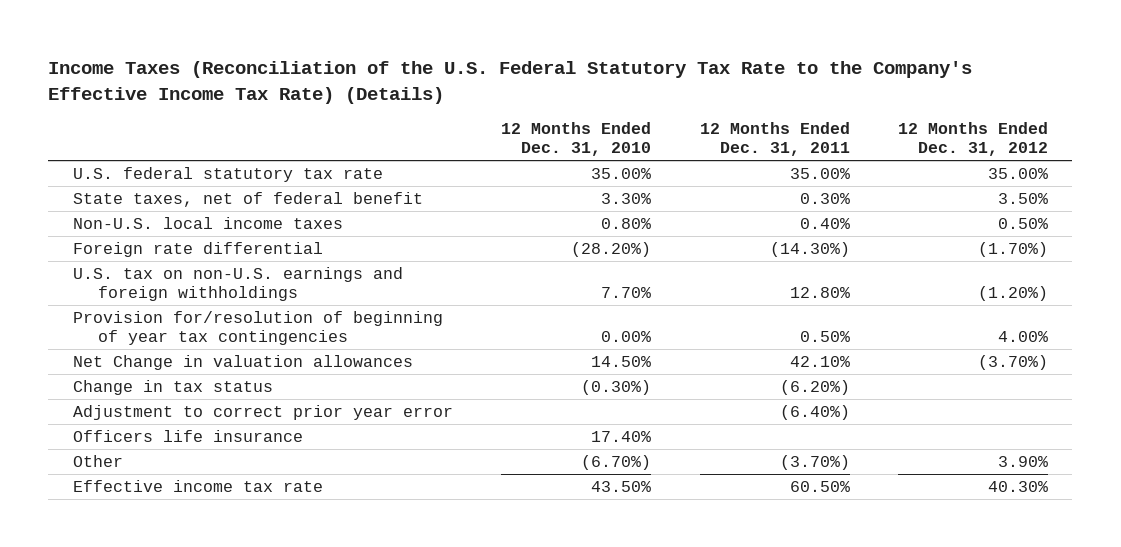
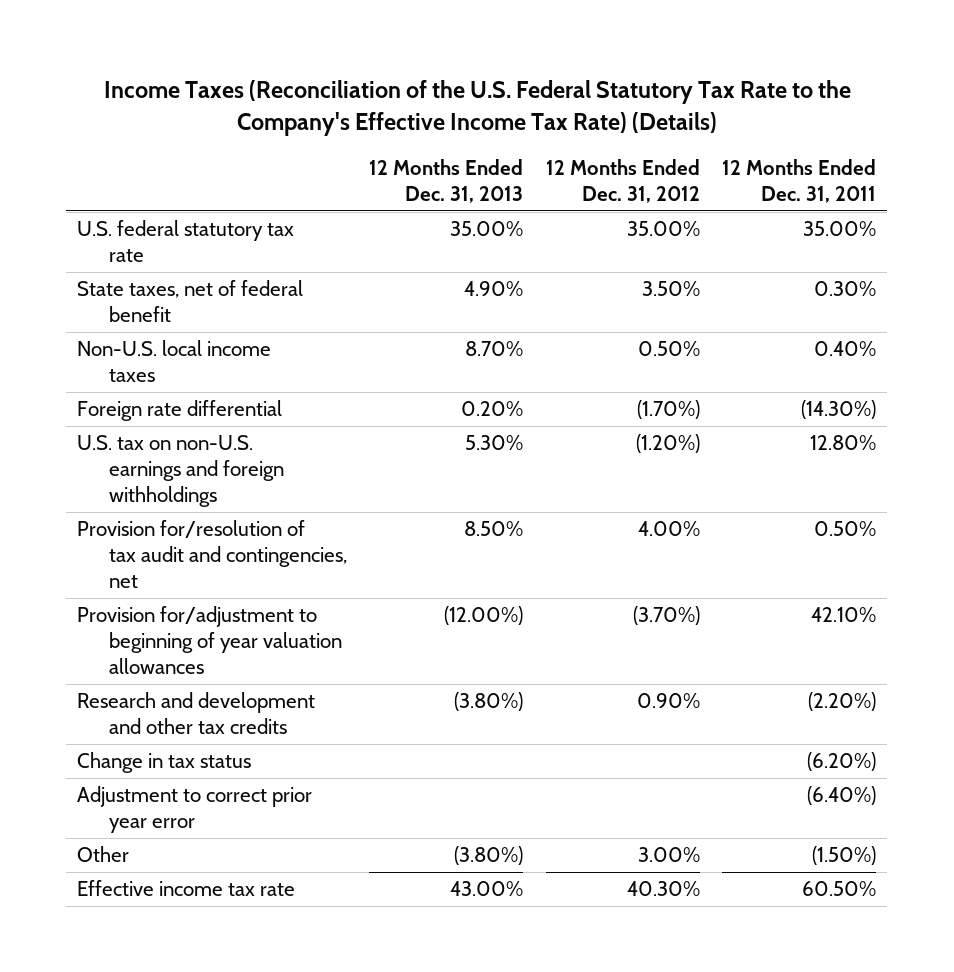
[501,121,652,157] 12 Months Ended Dec. 31, 2010 -> none
none -> [369,159,524,204] 12 Months Ended Dec. 31, 2013
[72,310,443,346] Provision for/resolution of beginning of year tax contingencies -> [77,520,347,589] Provision for/resolution of tax audit and contingencies, net
[72,354,413,370] Net Change in valuation allowances -> [77,606,342,675] Provision for/adjustment to beginning of year valuation allowances
none -> [77,692,316,735] Research and development and other tax credits
[72,429,303,442] Officers life insurance -> none
[779,454,850,470] (3.70%) -> [812,846,877,866] (1.50%)
[998,455,1049,467] 3.90% -> [637,847,700,863] 3.00%

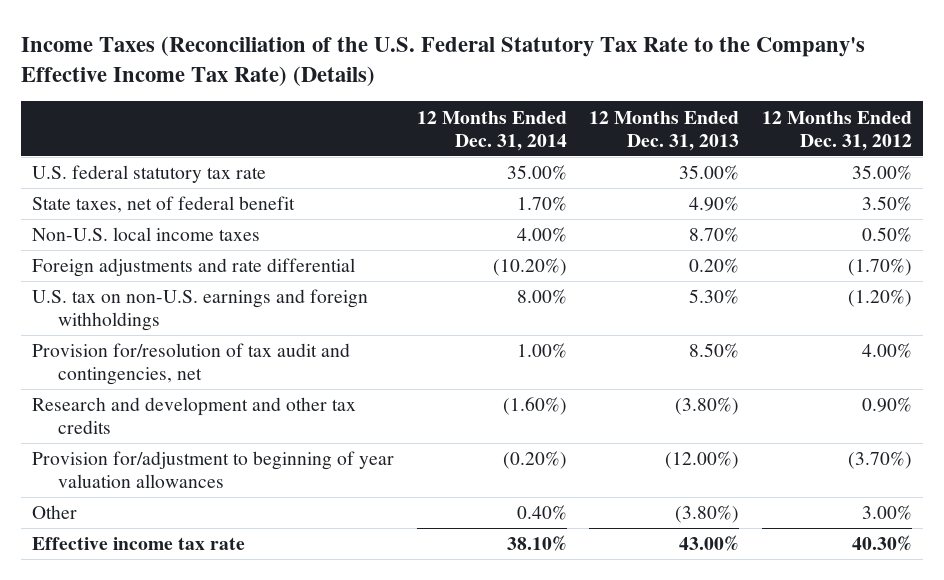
[722,159,877,204] 12 Months Ended Dec. 31, 2011 -> none
none -> [416,110,567,151] 12 Months Ended Dec. 31, 2014
[77,400,283,422] Foreign rate differential -> [32,258,356,278] Foreign adjustments and rate differential
[77,752,252,774] Change in tax status -> none
[77,786,313,834] Adjustment to correct prior year error -> none
[77,606,342,675] Provision for/adjustment to beginning of year valuation allowances -> [32,451,395,489] Provision for/adjustment to beginning of year valuation allowances

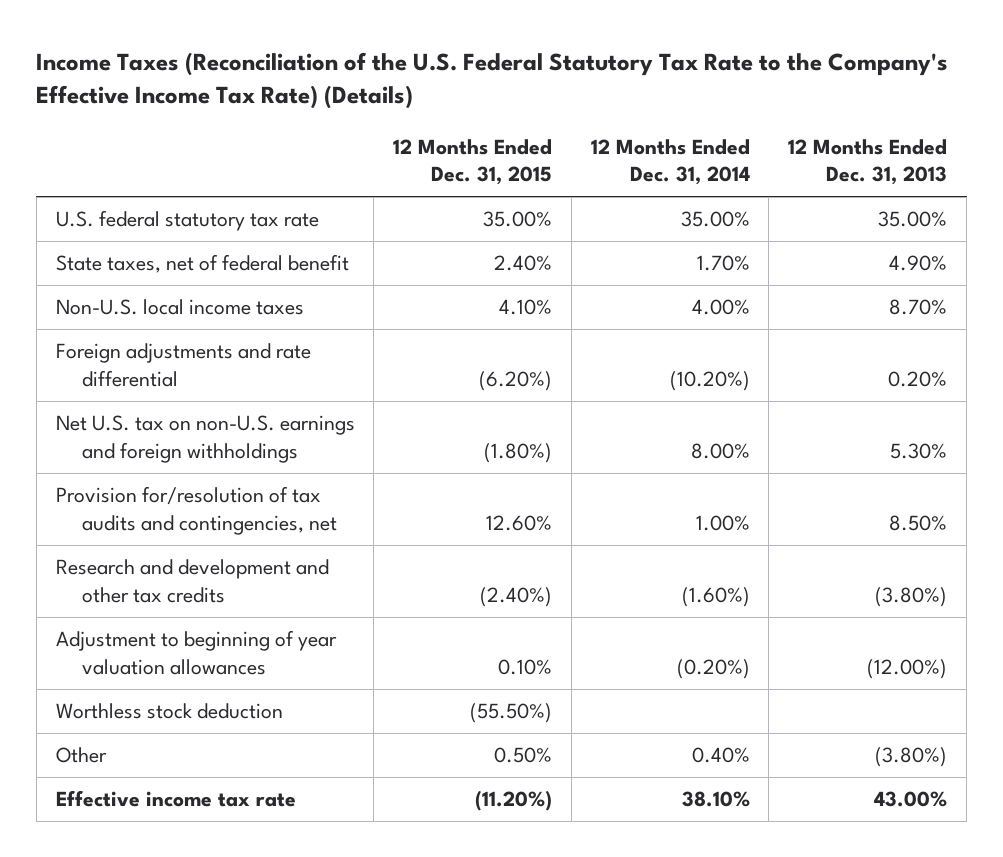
[761,110,912,151] 12 Months Ended Dec. 31, 2012 -> none
none -> [393,138,553,186] 12 Months Ended Dec. 31, 2015
[32,289,369,332] U.S. tax on non-U.S. earnings and foreign withholdings -> [55,415,355,463] Net U.S. tax on non-U.S. earnings and foreign withholdings
[32,343,351,386] Provision for/resolution of tax audit and contingencies, net -> [55,486,338,535] Provision for/resolution of tax audits and contingencies, net
[32,451,395,489] Provision for/adjustment to beginning of year valuation allowances -> [55,630,337,675] Adjustment to beginning of year valuation allowances
none -> [55,703,283,720] Worthless stock deduction

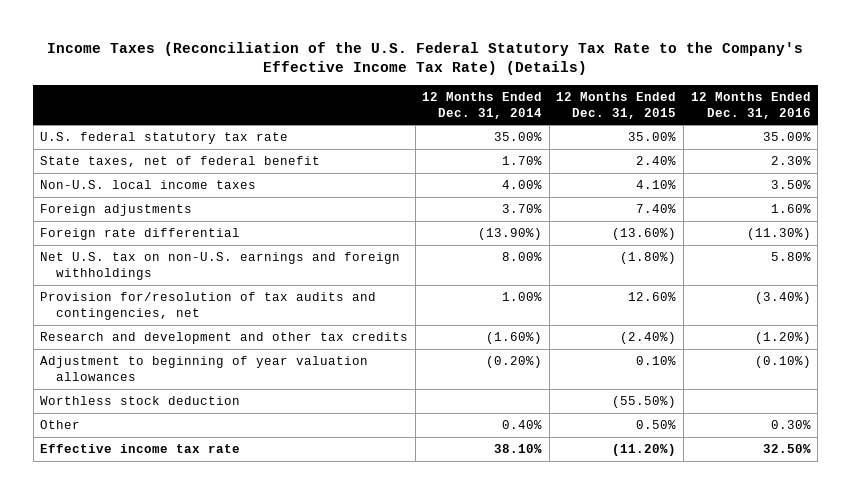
[788,138,948,186] 12 Months Ended Dec. 31, 2013 -> none
none -> [690,91,811,119] 12 Months Ended Dec. 31, 2016
none -> [40,203,193,216] Foreign adjustments
[55,343,311,387] Foreign adjustments and rate differential -> [40,227,241,240] Foreign rate differential
[479,370,553,391] (6.20%) -> [612,227,677,240] (13.60%)
[669,370,750,391] (10.20%) -> [478,227,543,240] (13.90%)

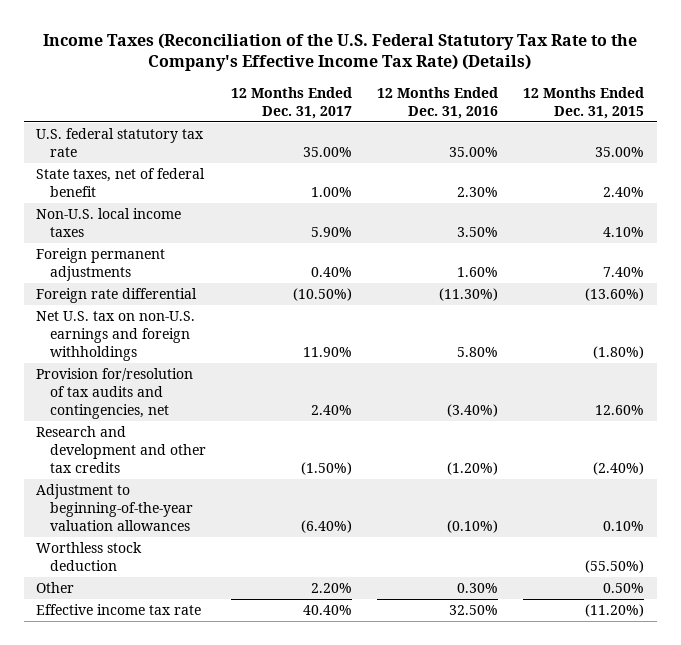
[422,91,543,119] 12 Months Ended Dec. 31, 2014 -> none
none -> [231,86,353,119] 12 Months Ended Dec. 31, 2017
[40,203,193,216] Foreign adjustments -> [36,248,166,282] Foreign permanent adjustments
[40,355,369,381] Adjustment to beginning of year valuation allowances -> [36,484,194,531] Adjustment to beginning-of-the-year valuation allowances

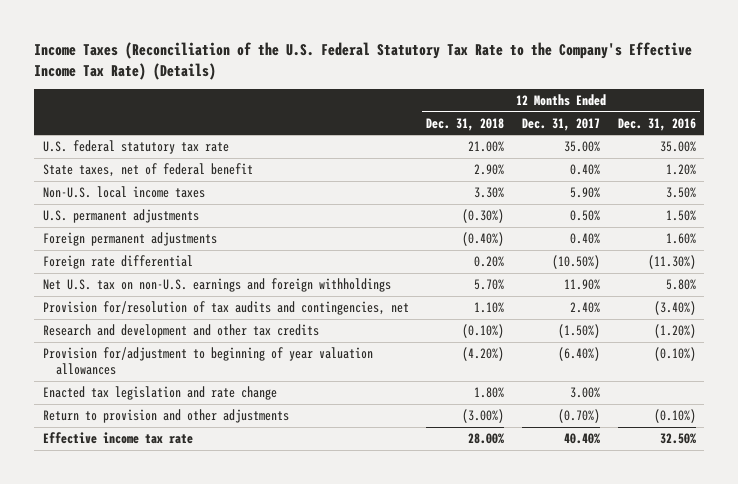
[523,86,645,119] 12 Months Ended Dec. 31, 2015 -> none
none -> [426,117,505,131] Dec. 31, 2018
[311,187,353,198] 1.00% -> [569,164,600,176] 0.40%
[457,187,499,198] 2.30% -> [665,164,696,176] 1.20%
none -> [42,209,199,224] U.S. permanent adjustments
[36,542,143,572] Worthless stock deduction -> none
[36,582,75,594] Other -> none
[36,484,194,531] Adjustment to beginning-of-the-year valuation allowances -> [42,347,373,376] Provision for/adjustment to beginning of year valuation allowances
none -> [42,386,277,401] Enacted tax legislation and rate change
none -> [42,409,289,424] Return to provision and other adjustments

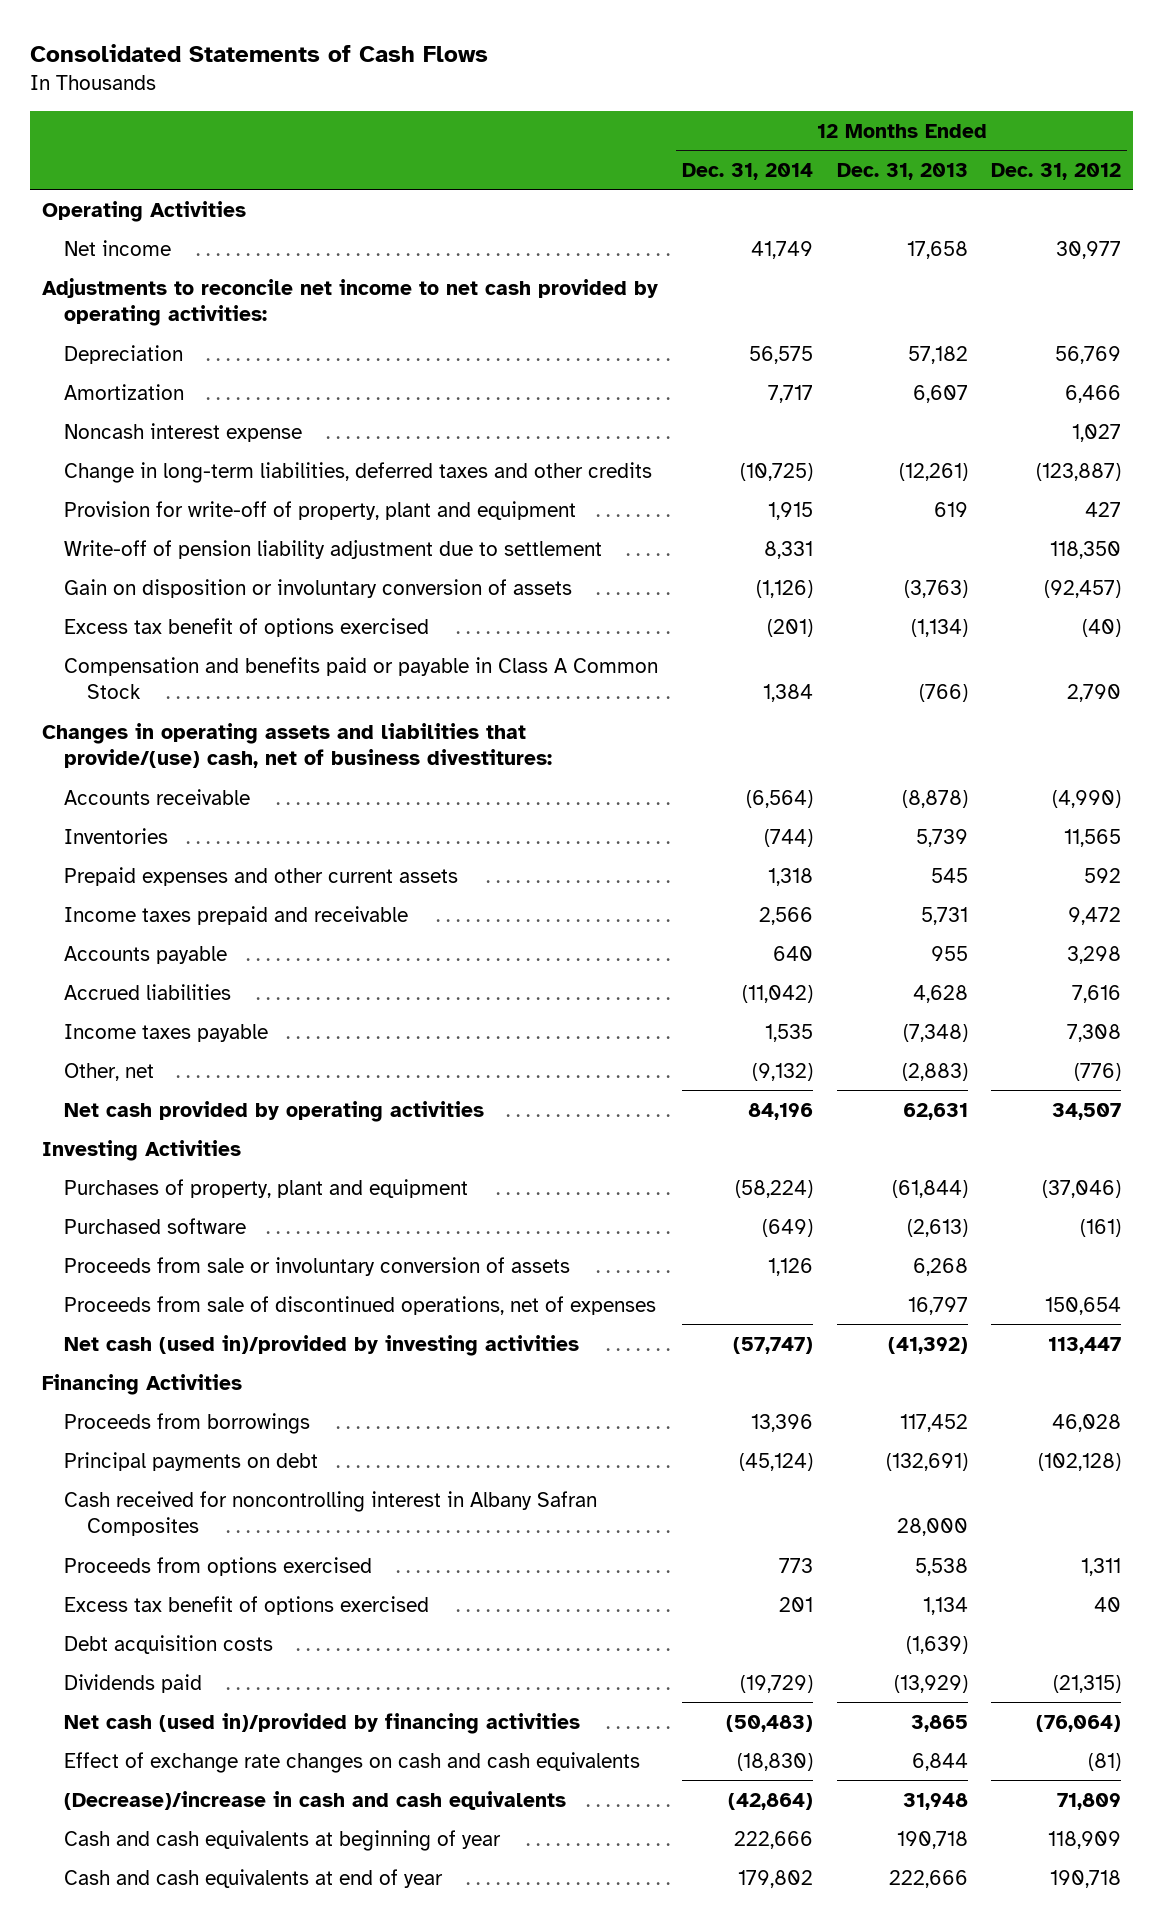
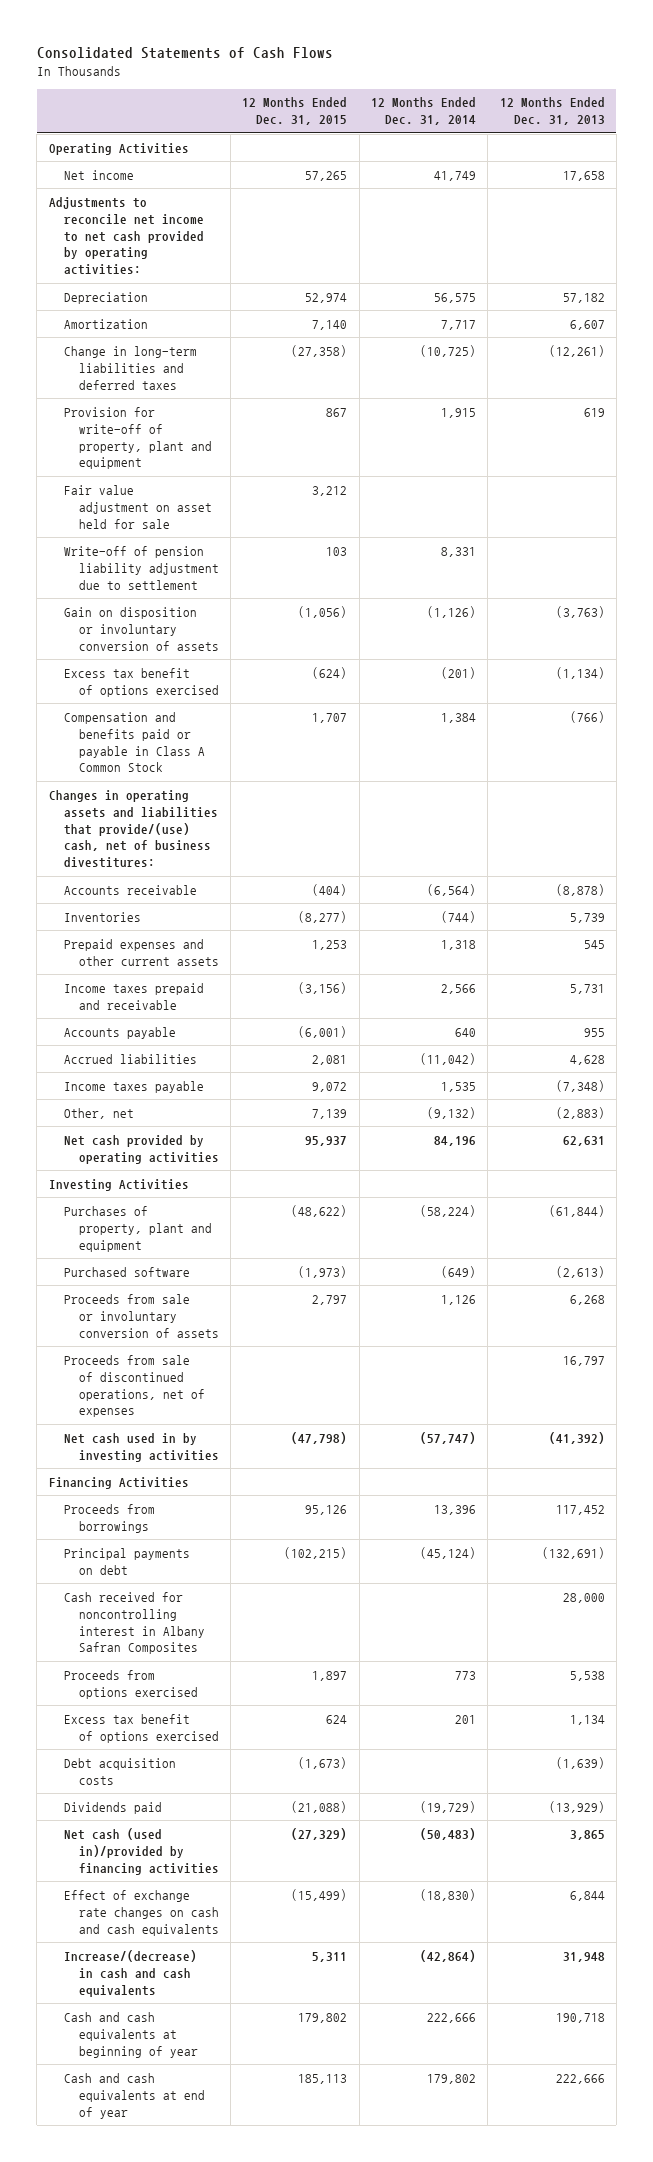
[991,162,1122,180] Dec. 31, 2012 -> none
none -> [242,97,348,126] 12 Months Ended Dec. 31, 2015
[64,422,303,442] Noncash interest expense -> none
[64,461,653,483] Change in long-term liabilities, deferred taxes and other credits -> [63,345,197,390] Change in long-term liabilities and deferred taxes
none -> [63,484,212,529] Fair value adjustment on asset held for sale
[64,1334,580,1356] Net cash (used in)/provided by investing activities -> [63,1432,219,1462] Net cash used in by investing activities
[64,1790,567,1810] (Decrease)/increase in cash and cash equivalents -> [63,1949,197,1997] Increase/(decrease) in cash and cash equivalents

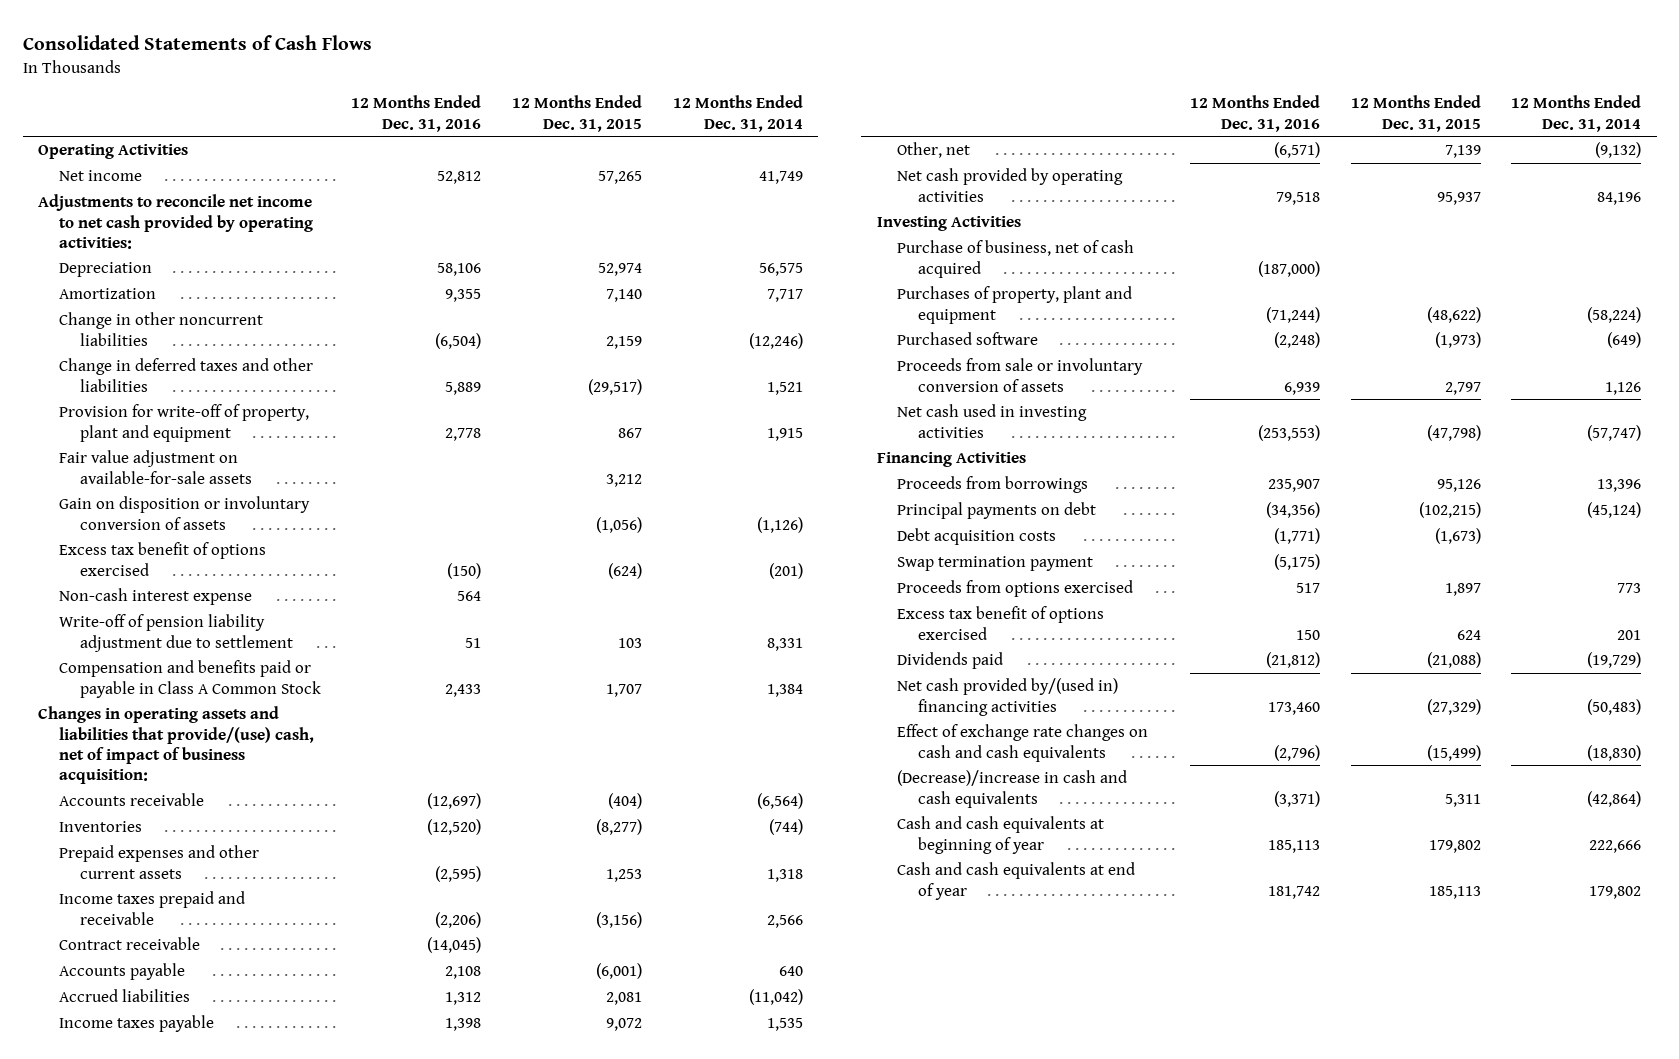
[499,97,605,126] 12 Months Ended Dec. 31, 2013 -> none
none -> [351,95,482,132] 12 Months Ended Dec. 31, 2016
none -> [58,312,263,346] Change in other noncurrent liabilities
[63,345,197,390] Change in long-term liabilities and deferred taxes -> [58,358,313,392] Change in deferred taxes and other liabilities
[291,344,348,357] (27,358) -> [588,378,643,395] (29,517)
[420,344,477,357] (10,725) -> [766,381,803,395] 1,521
[63,484,212,529] Fair value adjustment on asset held for sale -> [58,450,252,484] Fair value adjustment on available-for-sale assets
none -> [58,588,252,606] Non-cash interest expense
[63,545,219,590] Write-off of pension liability adjustment due to settlement -> [58,614,293,652] Write-off of pension liability adjustment due to settlement
[48,789,218,869] Changes in operating assets and liabilities that provide/(use) cash, net of business divestitures: -> [38,706,314,785] Changes in operating assets and liabilities that provide/(use) cash, net of impact of business acquisition:
none -> [58,937,200,951] Contract receivable
none -> [897,240,1135,278] Purchase of business, net of cash acquired
[63,1354,205,1418] Proceeds from sale of discontinued operations, net of expenses -> none
[63,1432,219,1462] Net cash used in by investing activities -> [897,404,1088,438] Net cash used in investing activities
[63,1591,205,1655] Cash received for noncontrolling interest in Albany Safran Composites -> none
[63,1757,176,1785] Debt acquisition costs -> [897,528,1057,546] Debt acquisition costs
none -> [897,556,1094,572] Swap termination payment
[63,1827,219,1875] Net cash (used in)/provided by financing activities -> [897,678,1119,716] Net cash provided by/(used in) financing activities
[63,1949,197,1997] Increase/(decrease) in cash and cash equivalents -> [897,770,1128,808] (Decrease)/increase in cash and cash equivalents

